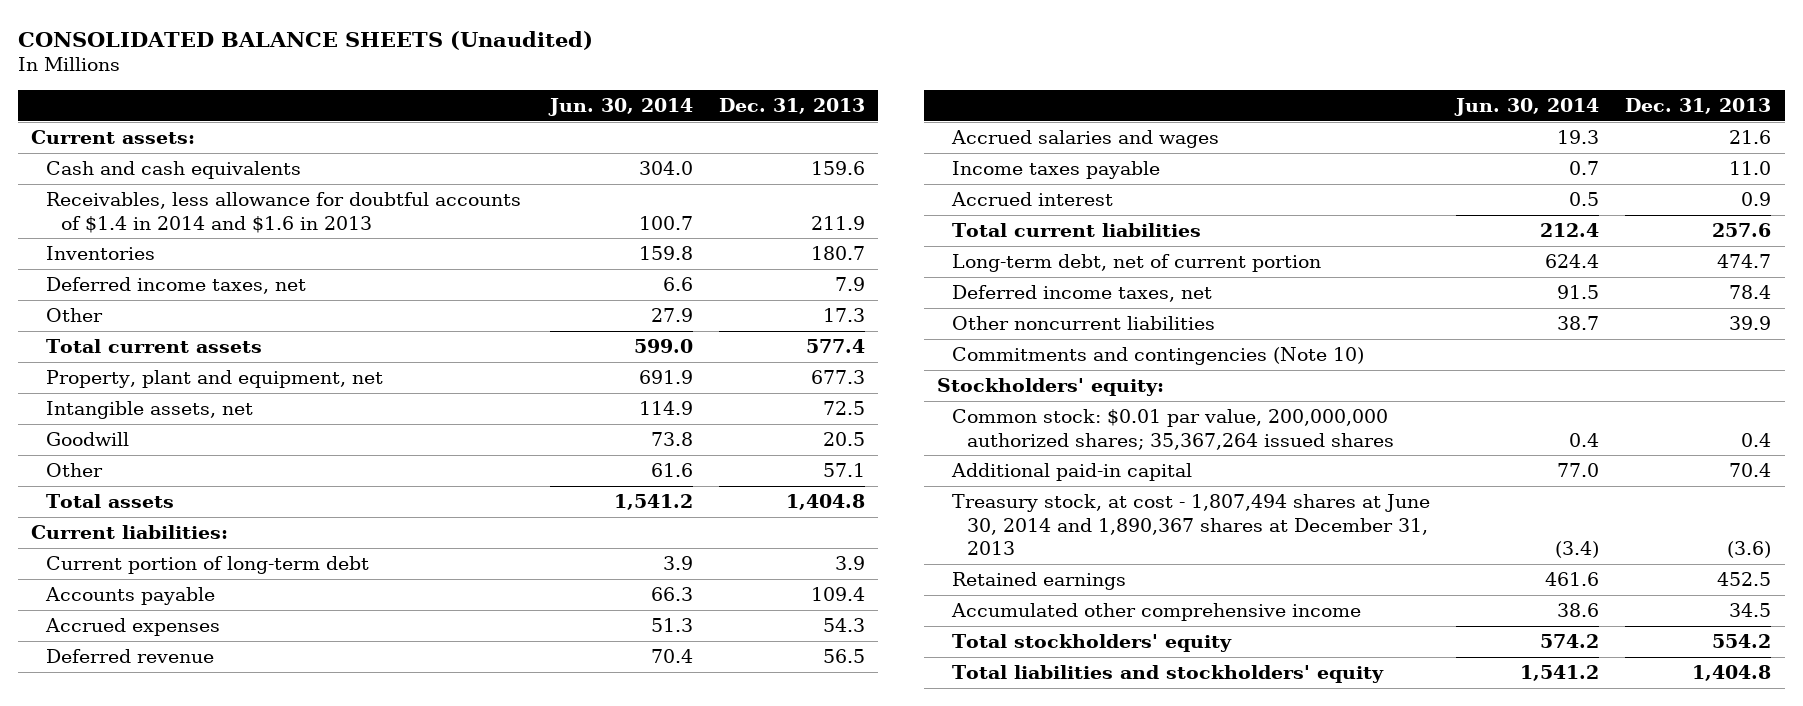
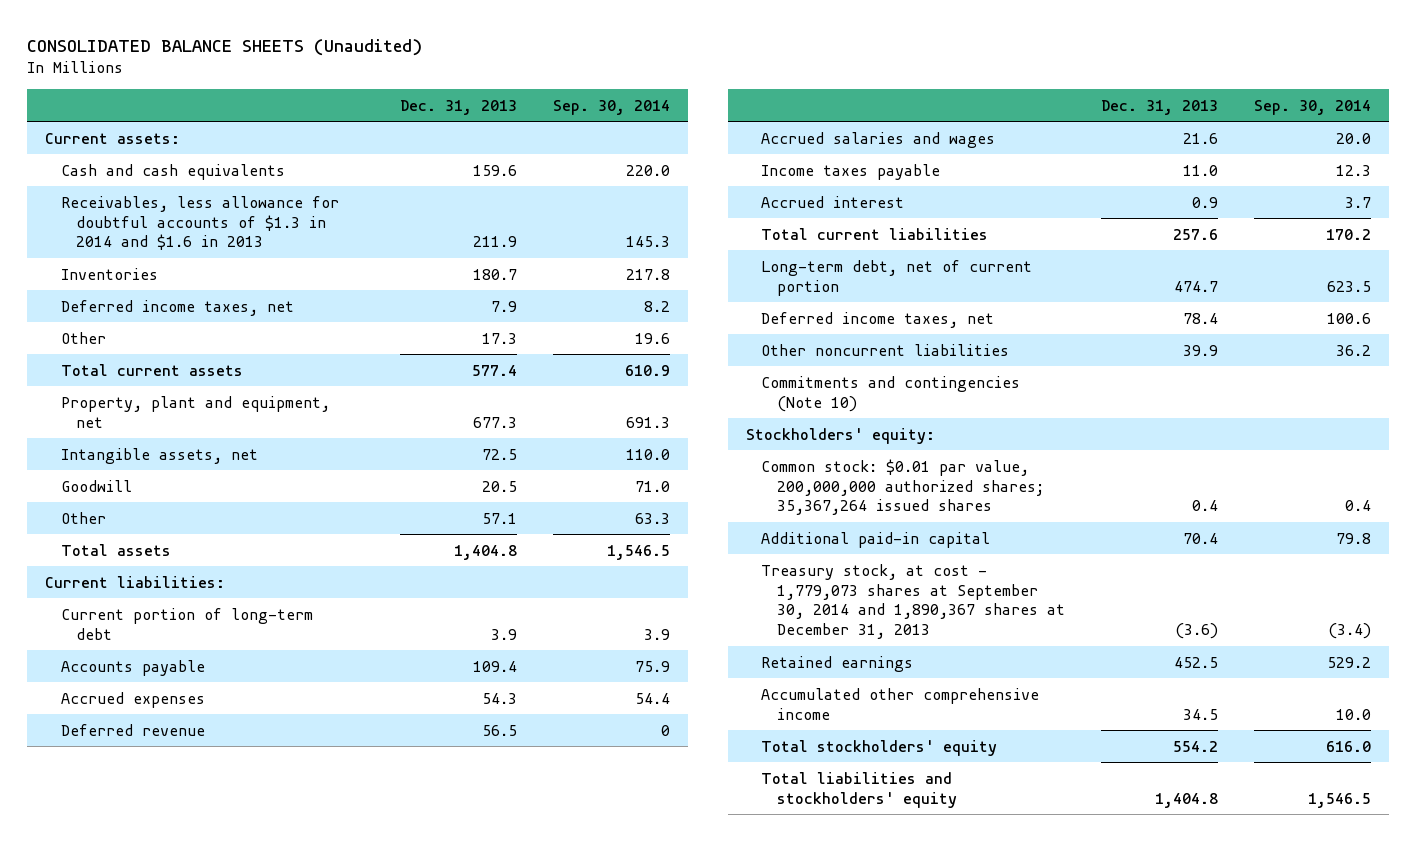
[548,98,694,117] Jun. 30, 2014 -> none
none -> [553,99,671,115] Sep. 30, 2014
[46,192,522,233] Receivables, less allowance for doubtful accounts of $1.4 in 2014 and $1.6 in 2013 -> [60,195,339,251] Receivables, less allowance for doubtful accounts of $1.3 in 2014 and $1.6 in 2013
[952,494,1431,556] Treasury stock, at cost - 1,807,494 shares at June 30, 2014 and 1,890,367 shares at December 31, 2013 -> [761,563,1065,640] Treasury stock, at cost - 1,779,073 shares at September 30, 2014 and 1,890,367 shares at December 31, 2013

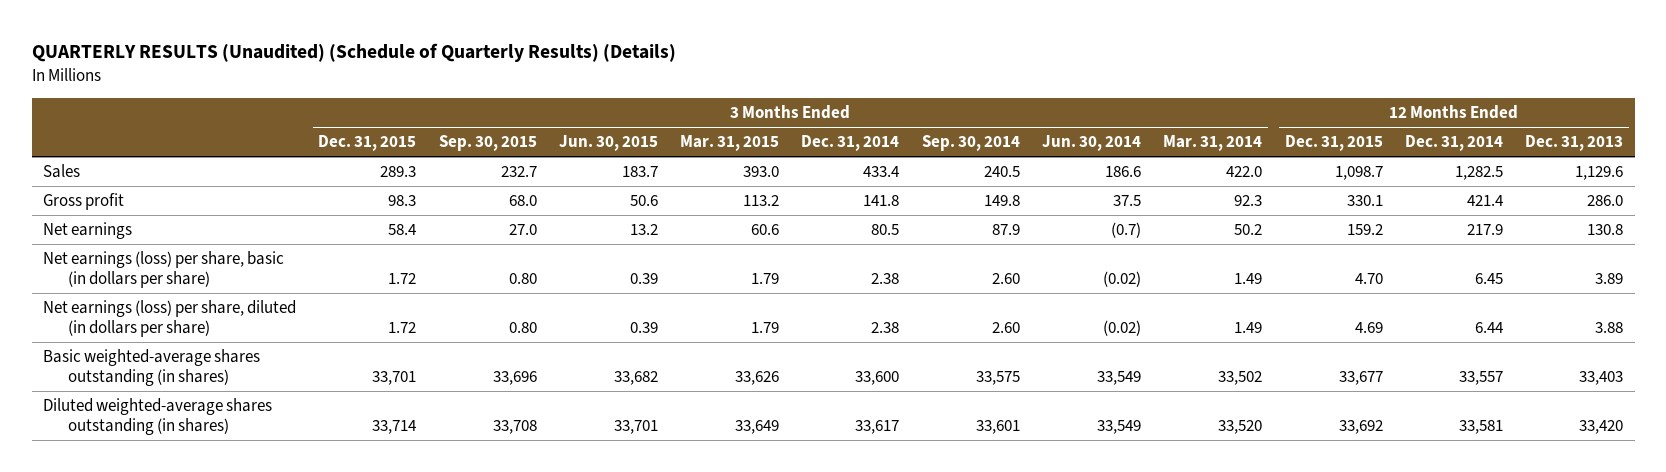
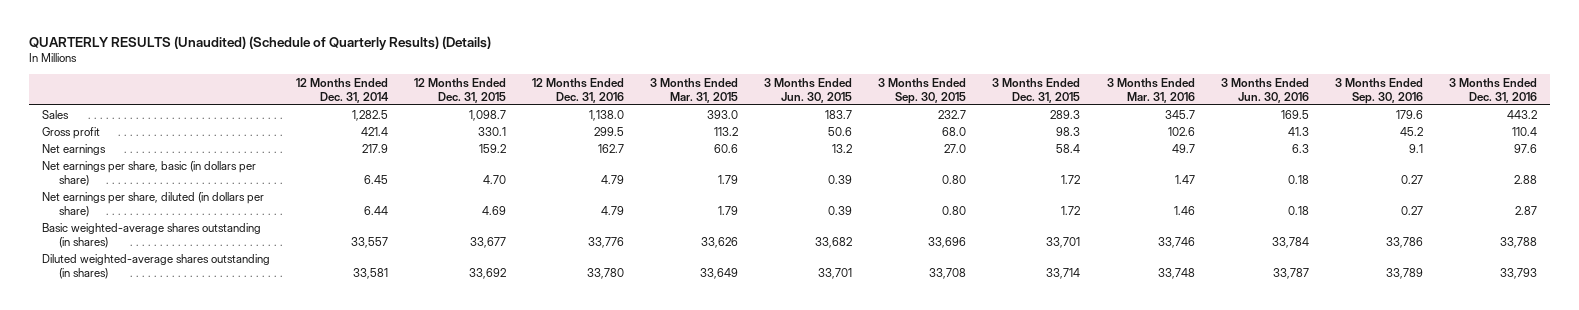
[801,135,900,152] Dec. 31, 2014 -> none
[921,135,1020,152] Sep. 30, 2014 -> none
[1042,135,1142,152] Jun. 30, 2014 -> none
[1163,135,1263,152] Mar. 31, 2014 -> none
[1525,135,1624,152] Dec. 31, 2013 -> none
none -> [532,77,625,103] 12 Months Ended Dec. 31, 2016
none -> [1106,77,1195,103] 3 Months Ended Mar. 31, 2016
none -> [1220,77,1309,103] 3 Months Ended Jun. 30, 2016
none -> [1334,77,1423,104] 3 Months Ended Sep. 30, 2016
none -> [1448,77,1537,103] 3 Months Ended Dec. 31, 2016
[42,251,284,288] Net earnings (loss) per share, basic (in dollars per share) -> [41,160,256,186] Net earnings per share, basic (in dollars per share)
[42,300,296,337] Net earnings (loss) per share, diluted (in dollars per share) -> [41,191,264,217] Net earnings per share, diluted (in dollars per share)

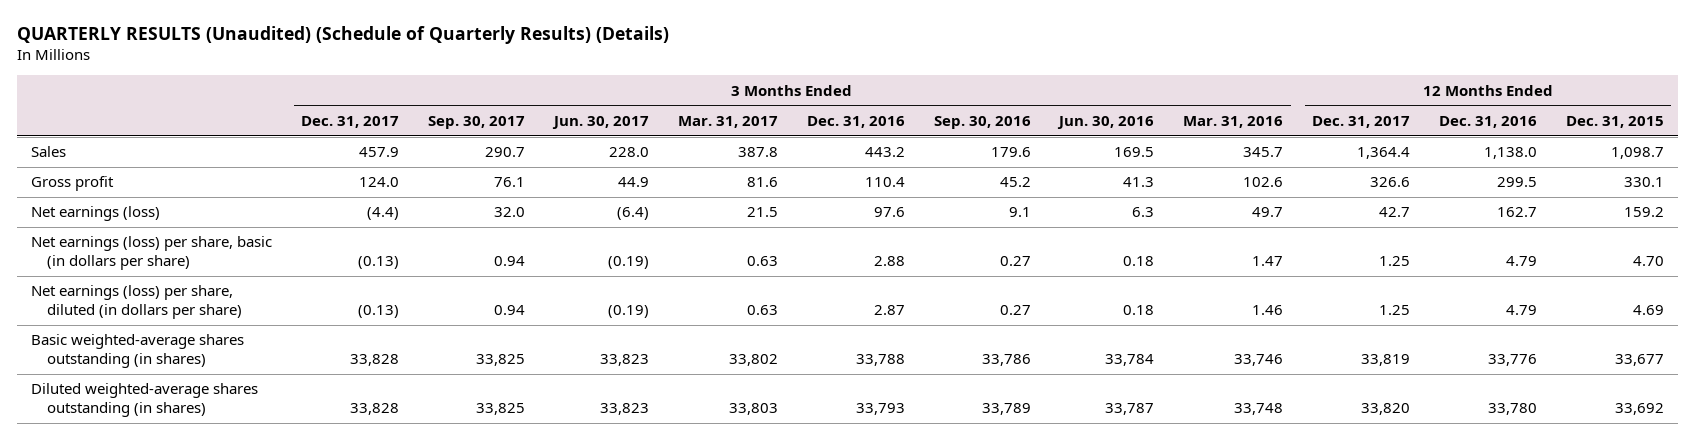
[295,77,389,103] 12 Months Ended Dec. 31, 2014 -> none
[650,77,739,103] 3 Months Ended Mar. 31, 2015 -> none
[764,77,853,103] 3 Months Ended Jun. 30, 2015 -> none
[878,77,967,104] 3 Months Ended Sep. 30, 2015 -> none
[992,77,1081,103] 3 Months Ended Dec. 31, 2015 -> none
none -> [301,116,400,129] Dec. 31, 2017
none -> [427,116,525,130] Sep. 30, 2017
none -> [551,116,649,130] Jun. 30, 2017
none -> [677,116,778,129] Mar. 31, 2017
none -> [1312,116,1411,129] Dec. 31, 2017
[41,143,106,155] Net earnings -> [31,206,161,222] Net earnings (loss)
[41,160,256,186] Net earnings per share, basic (in dollars per share) -> [31,236,273,271] Net earnings (loss) per share, basic (in dollars per share)
[41,191,264,217] Net earnings per share, diluted (in dollars per share) -> [31,285,243,320] Net earnings (loss) per share, diluted (in dollars per share)

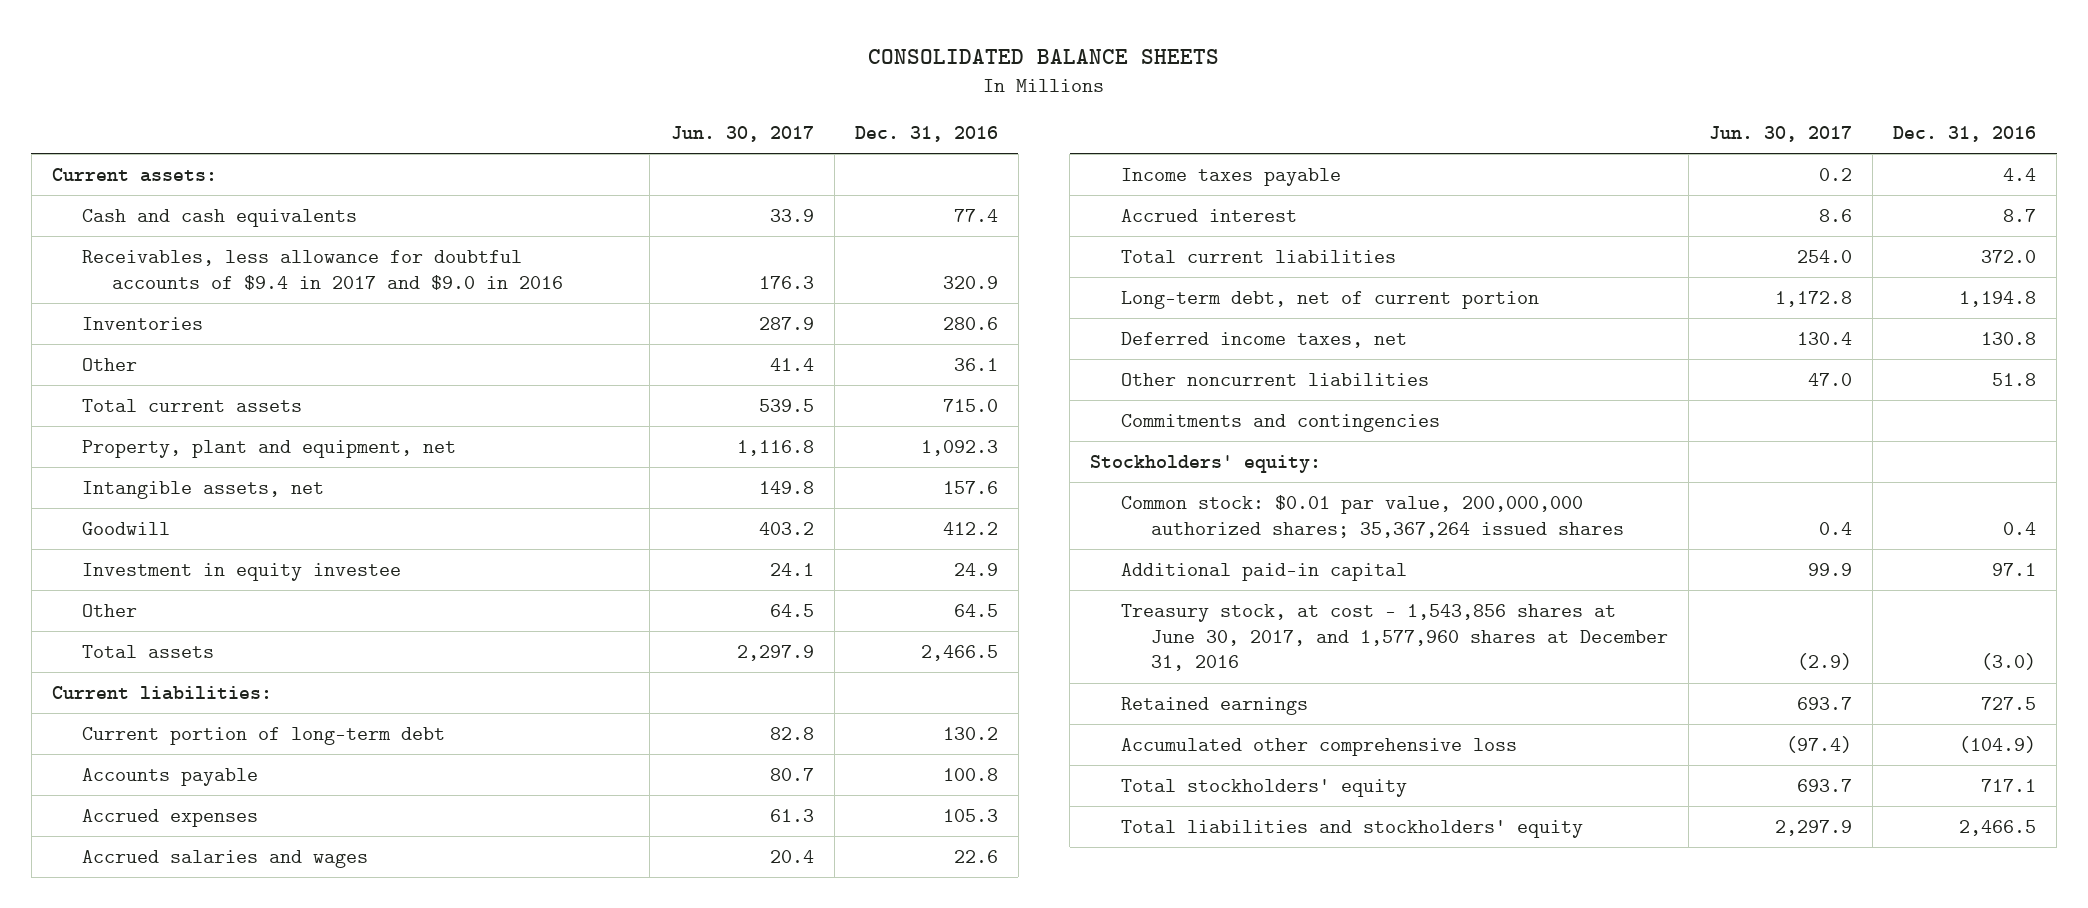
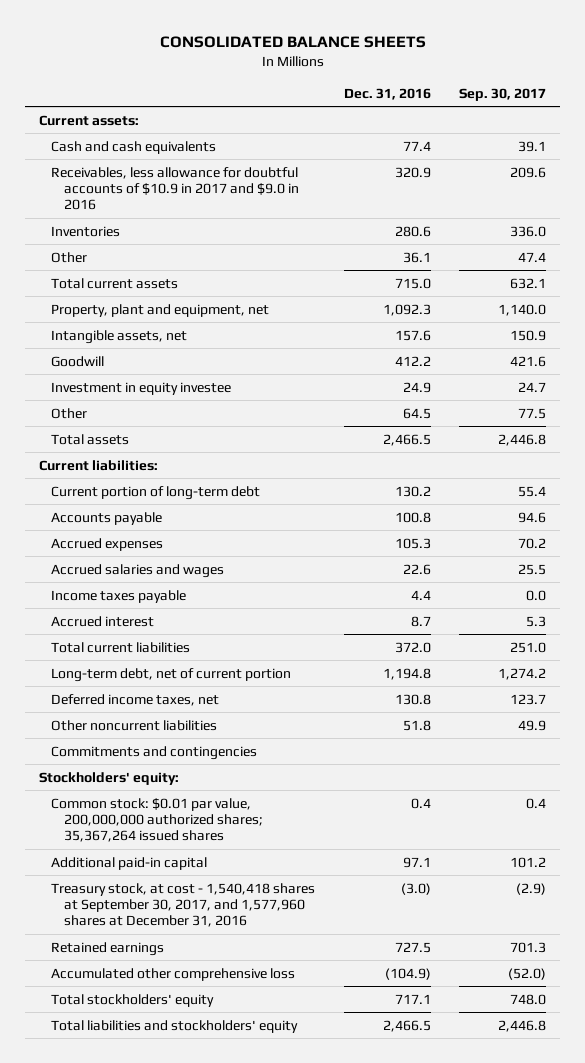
[670,126,814,143] Jun. 30, 2017 -> none
none -> [458,87,546,101] Sep. 30, 2017
[82,249,564,290] Receivables, less allowance for doubtful accounts of $9.4 in 2017 and $9.0 in 2016 -> [51,166,299,211] Receivables, less allowance for doubtful accounts of $10.9 in 2017 and $9.0 in 2016
[1120,603,1668,672] Treasury stock, at cost - 1,543,856 shares at June 30, 2017, and 1,577,960 shares at December 31, 2016 -> [51,882,316,928] Treasury stock, at cost - 1,540,418 shares at September 30, 2017, and 1,577,960 shares at December 31, 2016

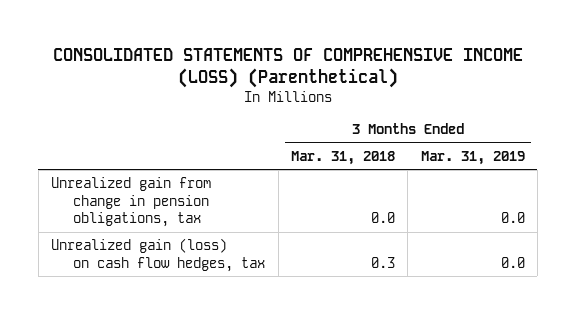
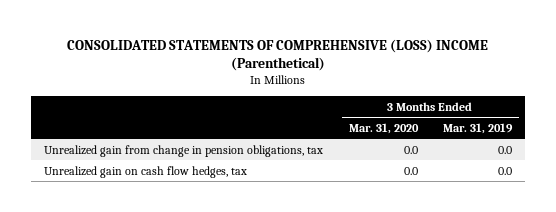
[52,47,523,88] CONSOLIDATED STATEMENTS OF COMPREHENSIVE INCOME (LOSS) (Parenthetical) -> [67,38,489,72] CONSOLIDATED STATEMENTS OF COMPREHENSIVE (LOSS) INCOME (Parenthetical)
[290,151,395,166] Mar. 31, 2018 -> none
none -> [348,122,419,134] Mar. 31, 2020
[51,238,266,272] Unrealized gain (loss) on cash flow hedges, tax -> [44,165,248,178] Unrealized gain on cash flow hedges, tax

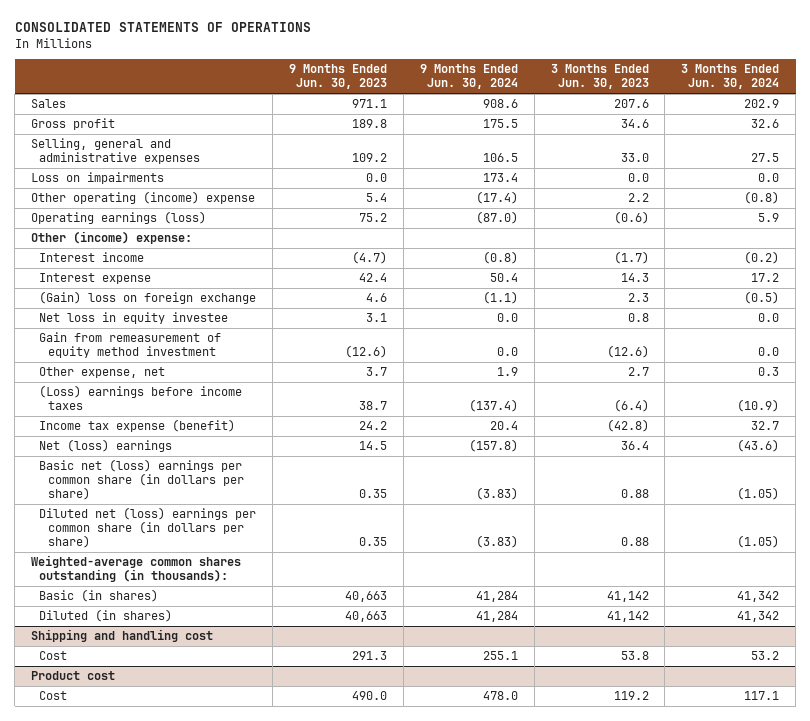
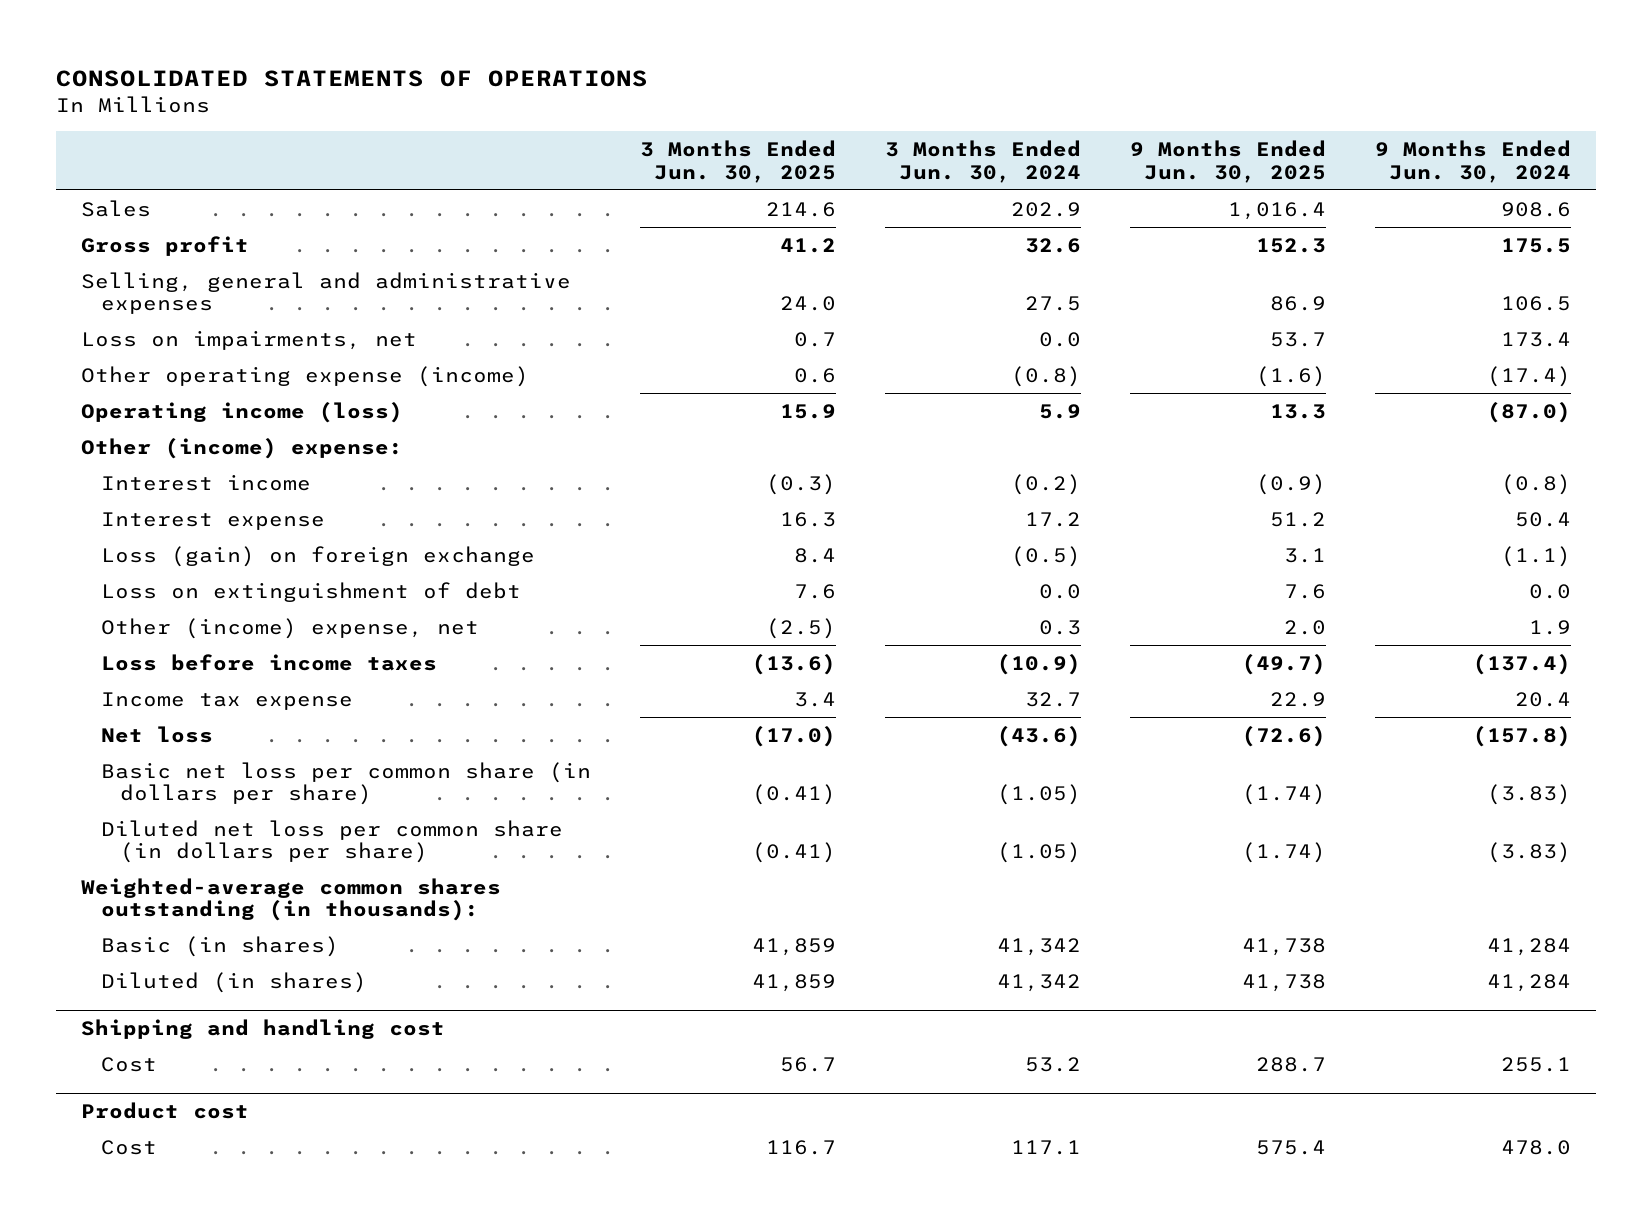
[289,64,388,90] 9 Months Ended Jun. 30, 2023 -> none
[550,64,649,90] 3 Months Ended Jun. 30, 2023 -> none
none -> [639,140,836,183] 3 Months Ended Jun. 30, 2025
none -> [1130,140,1327,183] 9 Months Ended Jun. 30, 2025
[30,172,164,185] Loss on impairments -> [80,329,417,350] Loss on impairments, net
[30,191,255,205] Other operating (income) expense -> [80,365,529,387] Other operating expense (income)
[30,211,206,225] Operating earnings (loss) -> [80,401,403,423] Operating income (loss)
[39,312,229,325] Net loss in equity investee -> none
[39,332,222,359] Gain from remeasurement of equity method investment -> none
[39,291,257,305] (Gain) loss on foreign exchange -> [100,545,535,567] Loss (gain) on foreign exchange
none -> [100,581,521,602] Loss on extinguishment of debt
[39,367,166,379] Other expense, net -> [100,617,479,639] Other (income) expense, net
[39,385,243,411] (Loss) earnings before income taxes -> [100,653,437,671] Loss before income taxes
[39,419,236,433] Income tax expense (benefit) -> [100,691,353,710] Income tax expense
[39,439,173,453] Net (loss) earnings -> [100,725,213,743] Net loss
[39,459,244,501] Basic net (loss) earnings per common share (in dollars per share) -> [100,761,591,806] Basic net loss per common share (in dollars per share)
[39,507,257,549] Diluted net (loss) earnings per common share (in dollars per share) -> [100,819,563,864] Diluted net loss per common share (in dollars per share)

